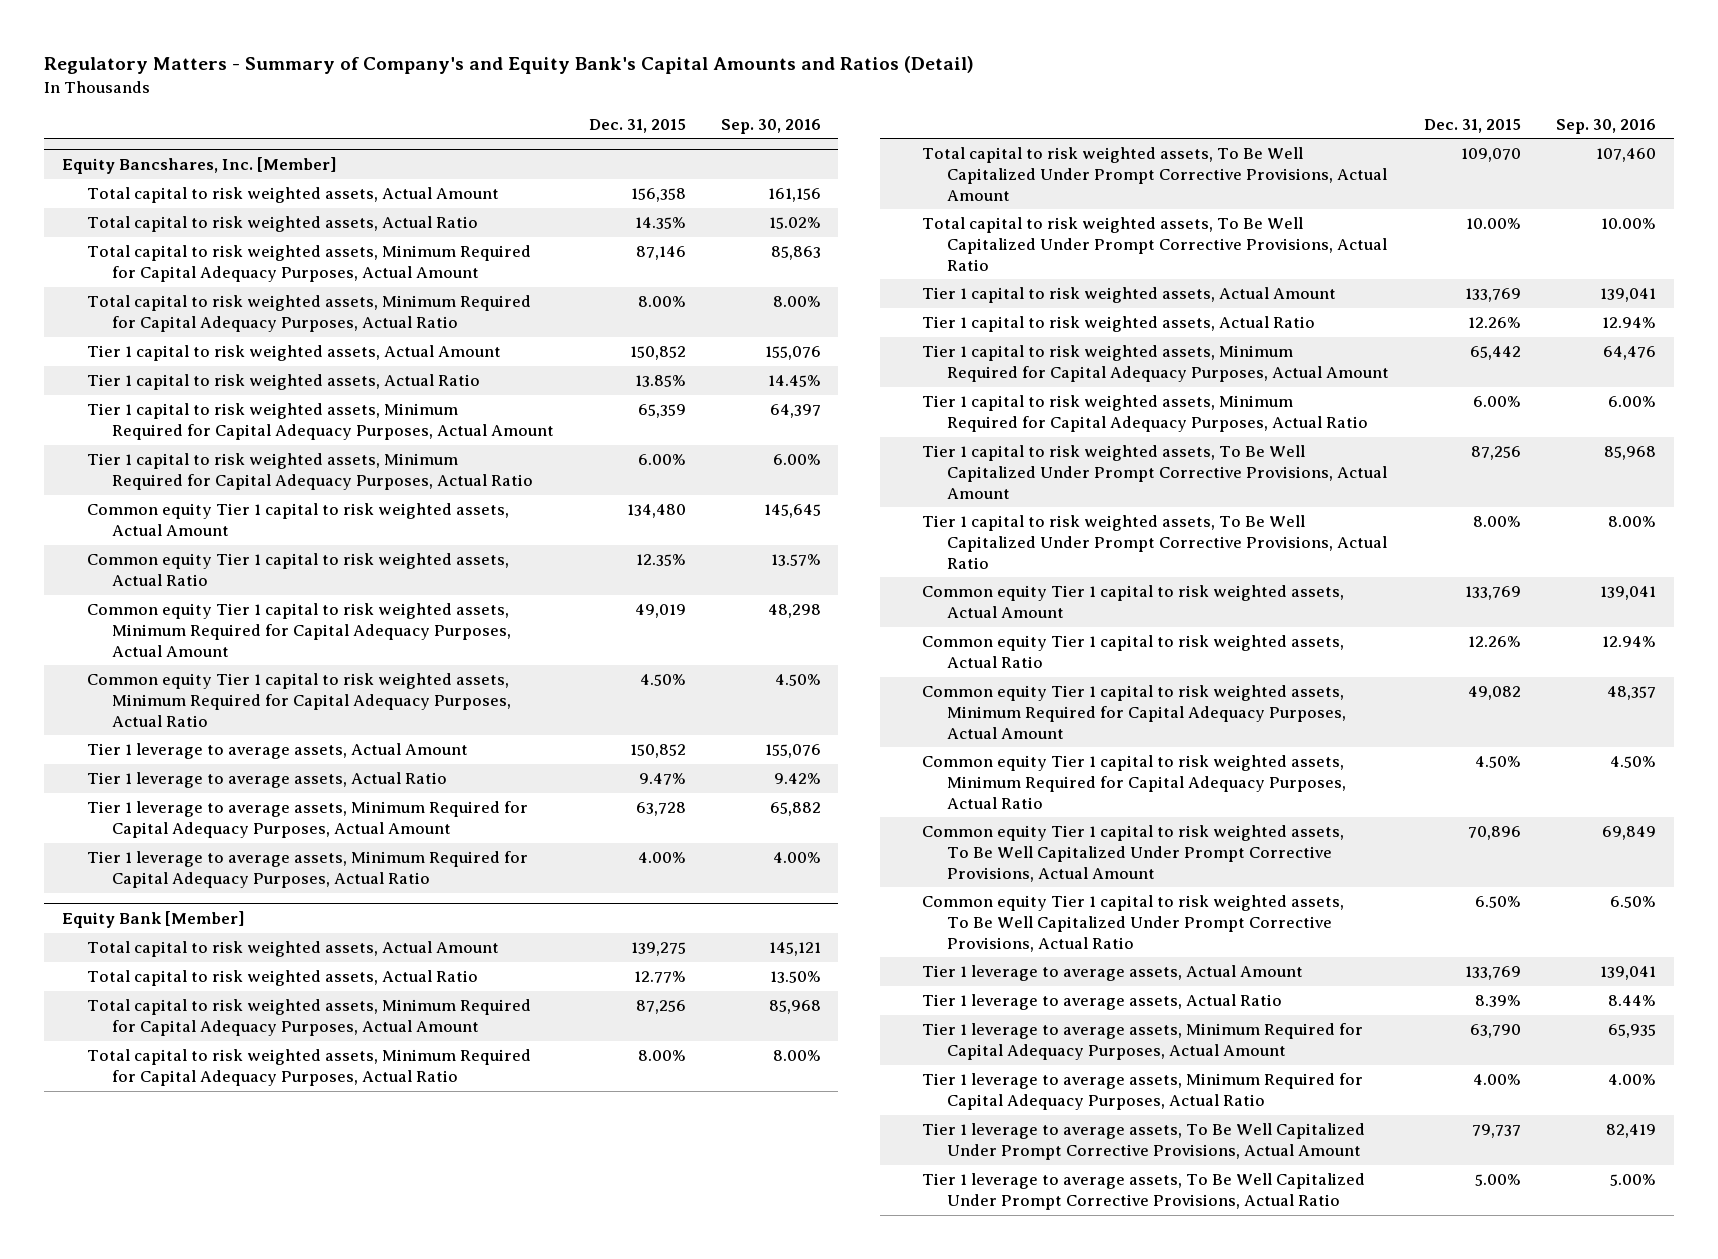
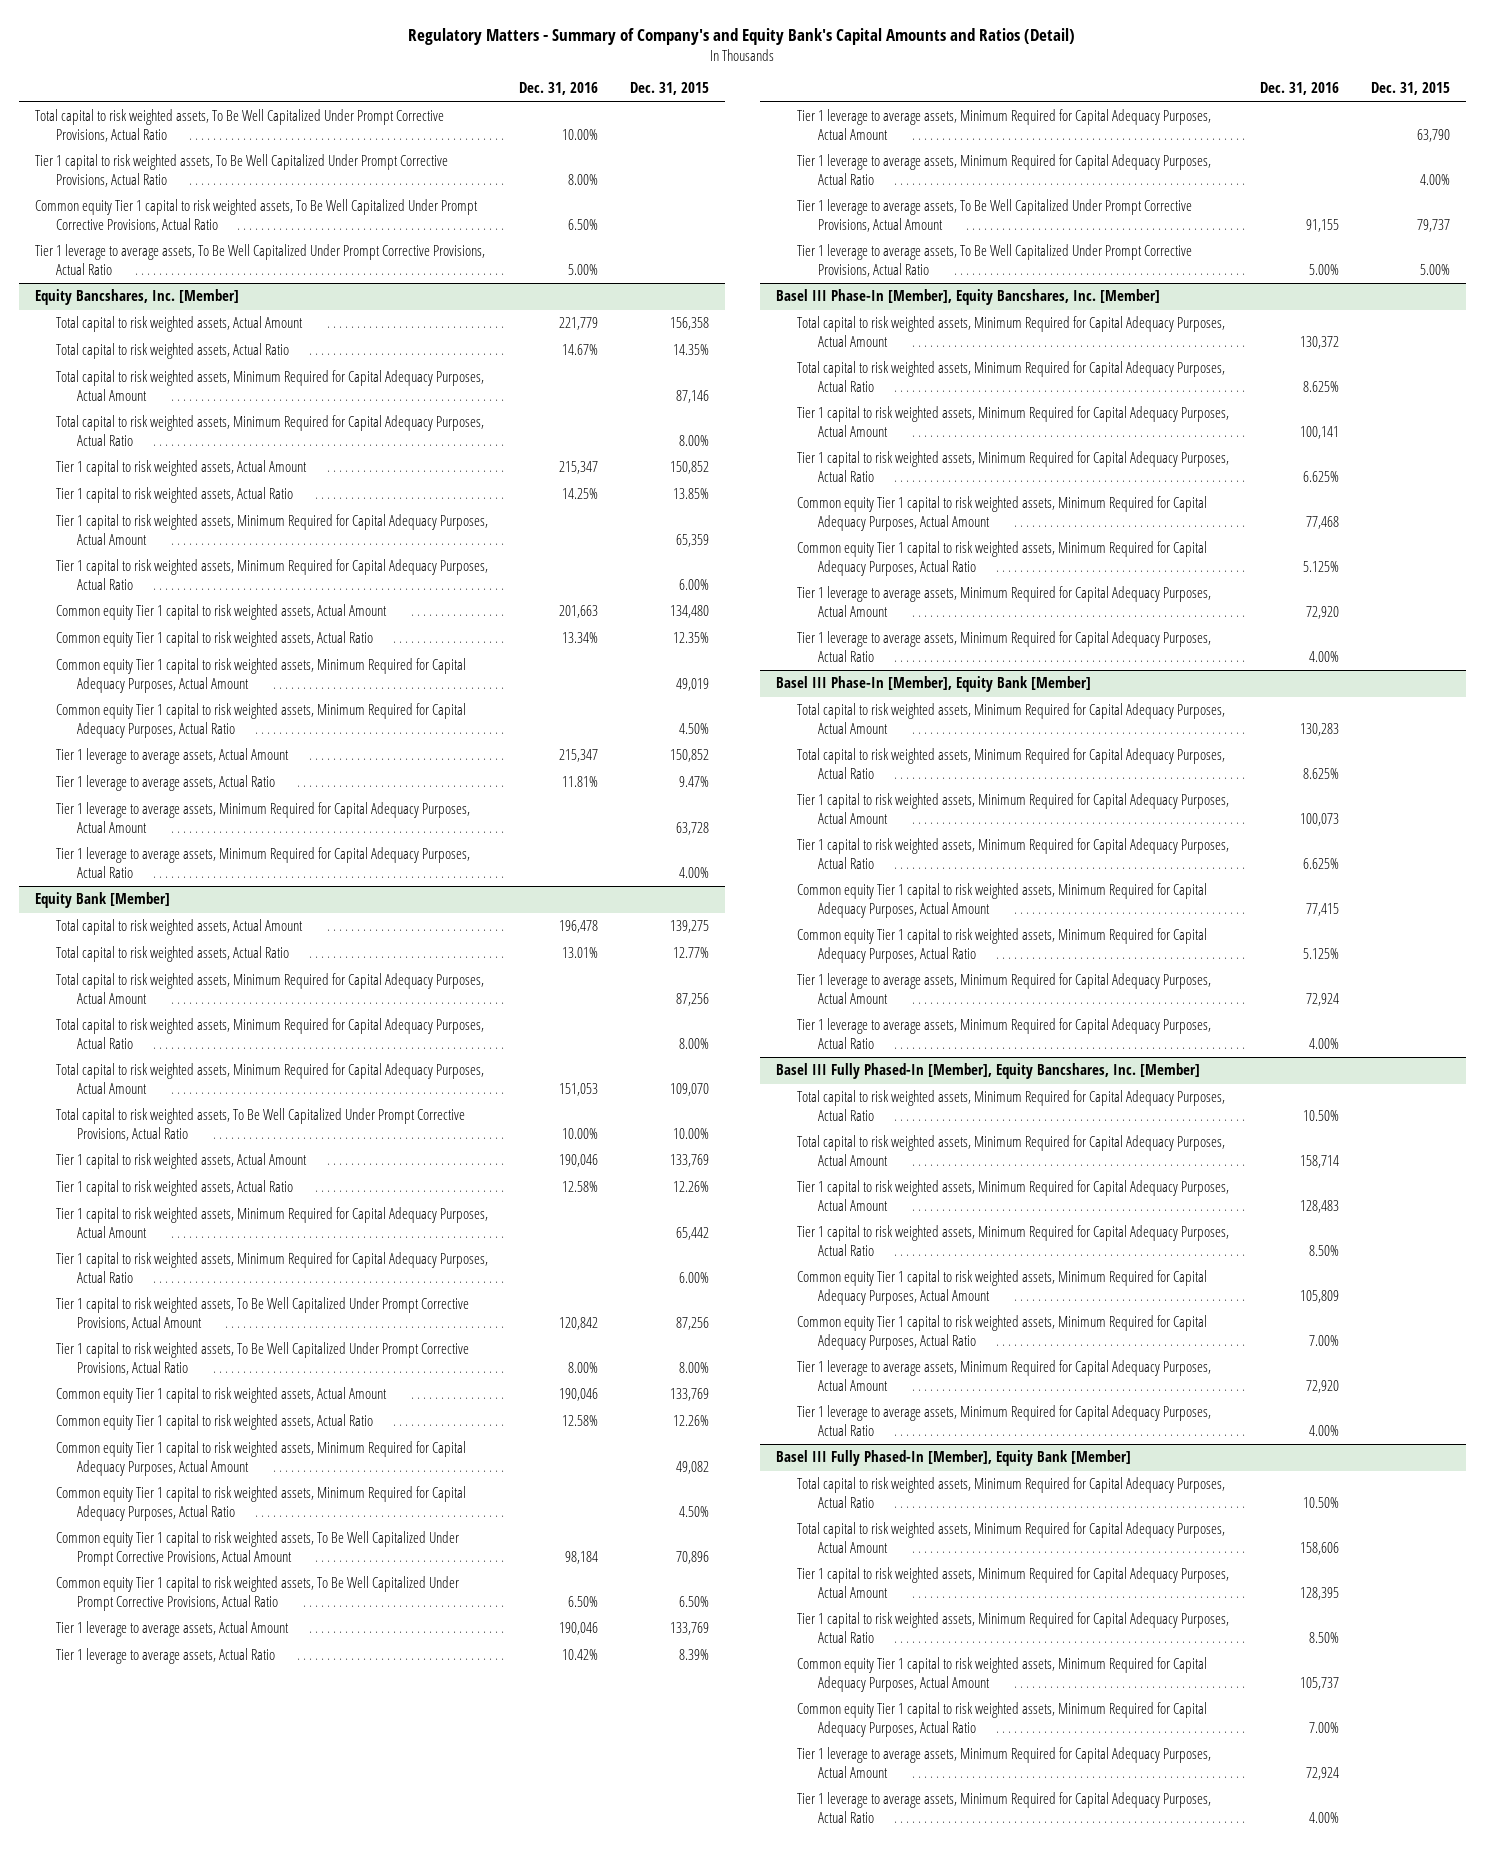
[720,118,821,134] Sep. 30, 2016 -> none
none -> [519,82,599,96] Dec. 31, 2016
none -> [34,109,444,142] Total capital to risk weighted assets, To Be Well Capitalized Under Prompt Corrective Provisions, Actual Ratio
none -> [34,154,448,187] Tier 1 capital to risk weighted assets, To Be Well Capitalized Under Prompt Corrective Provisions, Actual Ratio
none -> [34,199,478,232] Common equity Tier 1 capital to risk weighted assets, To Be Well Capitalized Under Prompt Corrective Provisions, Actual Ratio
none -> [34,244,485,275] Tier 1 leverage to average assets, To Be Well Capitalized Under Prompt Corrective Provisions, Actual Ratio
[922,147,1388,201] Total capital to risk weighted assets, To Be Well Capitalized Under Prompt Corrective Provisions, Actual Amount -> [56,1063,485,1094] Total capital to risk weighted assets, Minimum Required for Capital Adequacy Purposes, Actual Amount
none -> [775,289,1160,306] Basel III Phase-In [Member], Equity Bancshares, Inc. [Member]
none -> [797,316,1226,347] Total capital to risk weighted assets, Minimum Required for Capital Adequacy Purposes, Actual Amount
none -> [797,361,1226,392] Total capital to risk weighted assets, Minimum Required for Capital Adequacy Purposes, Actual Ratio
none -> [797,406,1230,437] Tier 1 capital to risk weighted assets, Minimum Required for Capital Adequacy Purposes, Actual Amount
none -> [797,451,1230,482] Tier 1 capital to risk weighted assets, Minimum Required for Capital Adequacy Purposes, Actual Ratio
none -> [797,496,1208,531] Common equity Tier 1 capital to risk weighted assets, Minimum Required for Capital Adequacy Purposes, Actual Amount
none -> [797,541,1208,576] Common equity Tier 1 capital to risk weighted assets, Minimum Required for Capital Adequacy Purposes, Actual Ratio
none -> [797,586,1212,617] Tier 1 leverage to average assets, Minimum Required for Capital Adequacy Purposes, Actual Amount
none -> [797,631,1212,662] Tier 1 leverage to average assets, Minimum Required for Capital Adequacy Purposes, Actual Ratio
none -> [775,676,1091,693] Basel III Phase-In [Member], Equity Bank [Member]
none -> [797,703,1226,734] Total capital to risk weighted assets, Minimum Required for Capital Adequacy Purposes, Actual Amount
none -> [797,748,1226,779] Total capital to risk weighted assets, Minimum Required for Capital Adequacy Purposes, Actual Ratio
none -> [797,793,1230,824] Tier 1 capital to risk weighted assets, Minimum Required for Capital Adequacy Purposes, Actual Amount
none -> [797,838,1230,869] Tier 1 capital to risk weighted assets, Minimum Required for Capital Adequacy Purposes, Actual Ratio
none -> [797,883,1208,918] Common equity Tier 1 capital to risk weighted assets, Minimum Required for Capital Adequacy Purposes, Actual Amount
none -> [797,928,1208,963] Common equity Tier 1 capital to risk weighted assets, Minimum Required for Capital Adequacy Purposes, Actual Ratio
none -> [797,973,1212,1004] Tier 1 leverage to average assets, Minimum Required for Capital Adequacy Purposes, Actual Amount
none -> [797,1018,1212,1049] Tier 1 leverage to average assets, Minimum Required for Capital Adequacy Purposes, Actual Ratio
none -> [775,1063,1200,1080] Basel III Fully Phased-In [Member], Equity Bancshares, Inc. [Member]
none -> [797,1090,1226,1121] Total capital to risk weighted assets, Minimum Required for Capital Adequacy Purposes, Actual Ratio
none -> [797,1135,1226,1166] Total capital to risk weighted assets, Minimum Required for Capital Adequacy Purposes, Actual Amount
none -> [797,1180,1230,1211] Tier 1 capital to risk weighted assets, Minimum Required for Capital Adequacy Purposes, Actual Amount
none -> [797,1225,1230,1256] Tier 1 capital to risk weighted assets, Minimum Required for Capital Adequacy Purposes, Actual Ratio
none -> [797,1270,1208,1305] Common equity Tier 1 capital to risk weighted assets, Minimum Required for Capital Adequacy Purposes, Actual Amount
none -> [797,1315,1208,1350] Common equity Tier 1 capital to risk weighted assets, Minimum Required for Capital Adequacy Purposes, Actual Ratio
none -> [797,1360,1212,1391] Tier 1 leverage to average assets, Minimum Required for Capital Adequacy Purposes, Actual Amount
none -> [797,1405,1212,1436] Tier 1 leverage to average assets, Minimum Required for Capital Adequacy Purposes, Actual Ratio
none -> [775,1450,1131,1467] Basel III Fully Phased-In [Member], Equity Bank [Member]
none -> [797,1477,1226,1508] Total capital to risk weighted assets, Minimum Required for Capital Adequacy Purposes, Actual Ratio
none -> [797,1522,1226,1553] Total capital to risk weighted assets, Minimum Required for Capital Adequacy Purposes, Actual Amount
none -> [797,1567,1230,1598] Tier 1 capital to risk weighted assets, Minimum Required for Capital Adequacy Purposes, Actual Amount
none -> [797,1612,1230,1643] Tier 1 capital to risk weighted assets, Minimum Required for Capital Adequacy Purposes, Actual Ratio
none -> [797,1657,1208,1692] Common equity Tier 1 capital to risk weighted assets, Minimum Required for Capital Adequacy Purposes, Actual Amount
none -> [797,1702,1208,1737] Common equity Tier 1 capital to risk weighted assets, Minimum Required for Capital Adequacy Purposes, Actual Ratio
none -> [797,1747,1212,1778] Tier 1 leverage to average assets, Minimum Required for Capital Adequacy Purposes, Actual Amount
none -> [797,1792,1212,1823] Tier 1 leverage to average assets, Minimum Required for Capital Adequacy Purposes, Actual Ratio

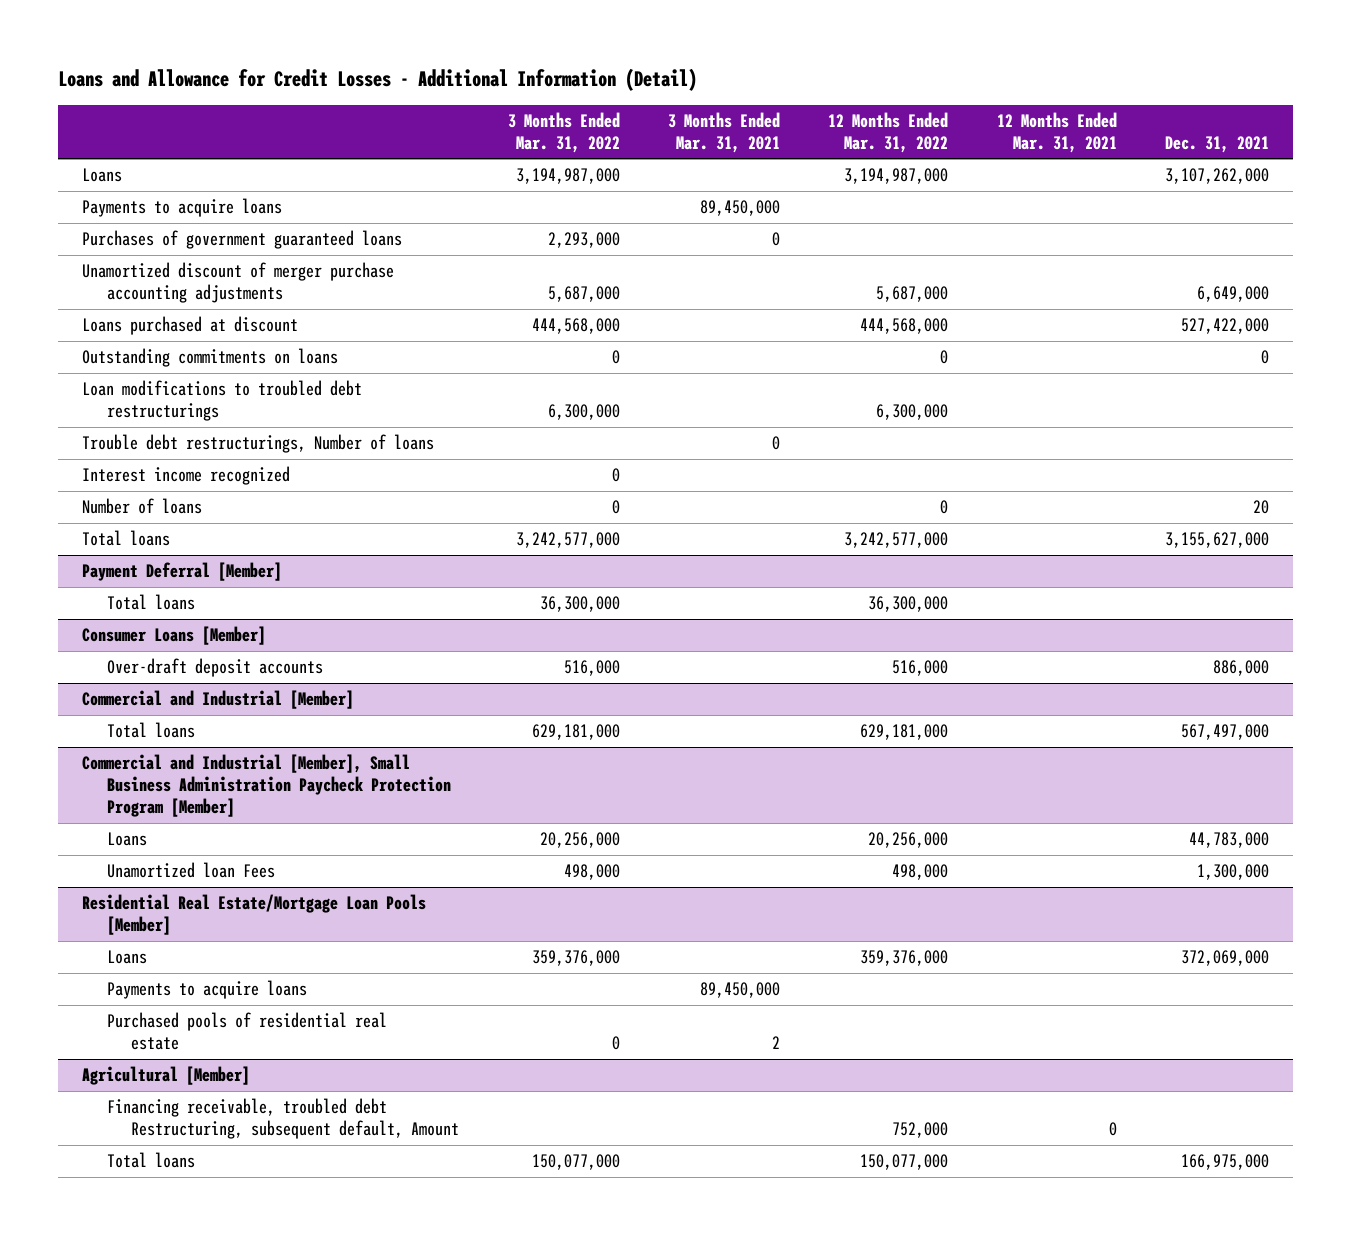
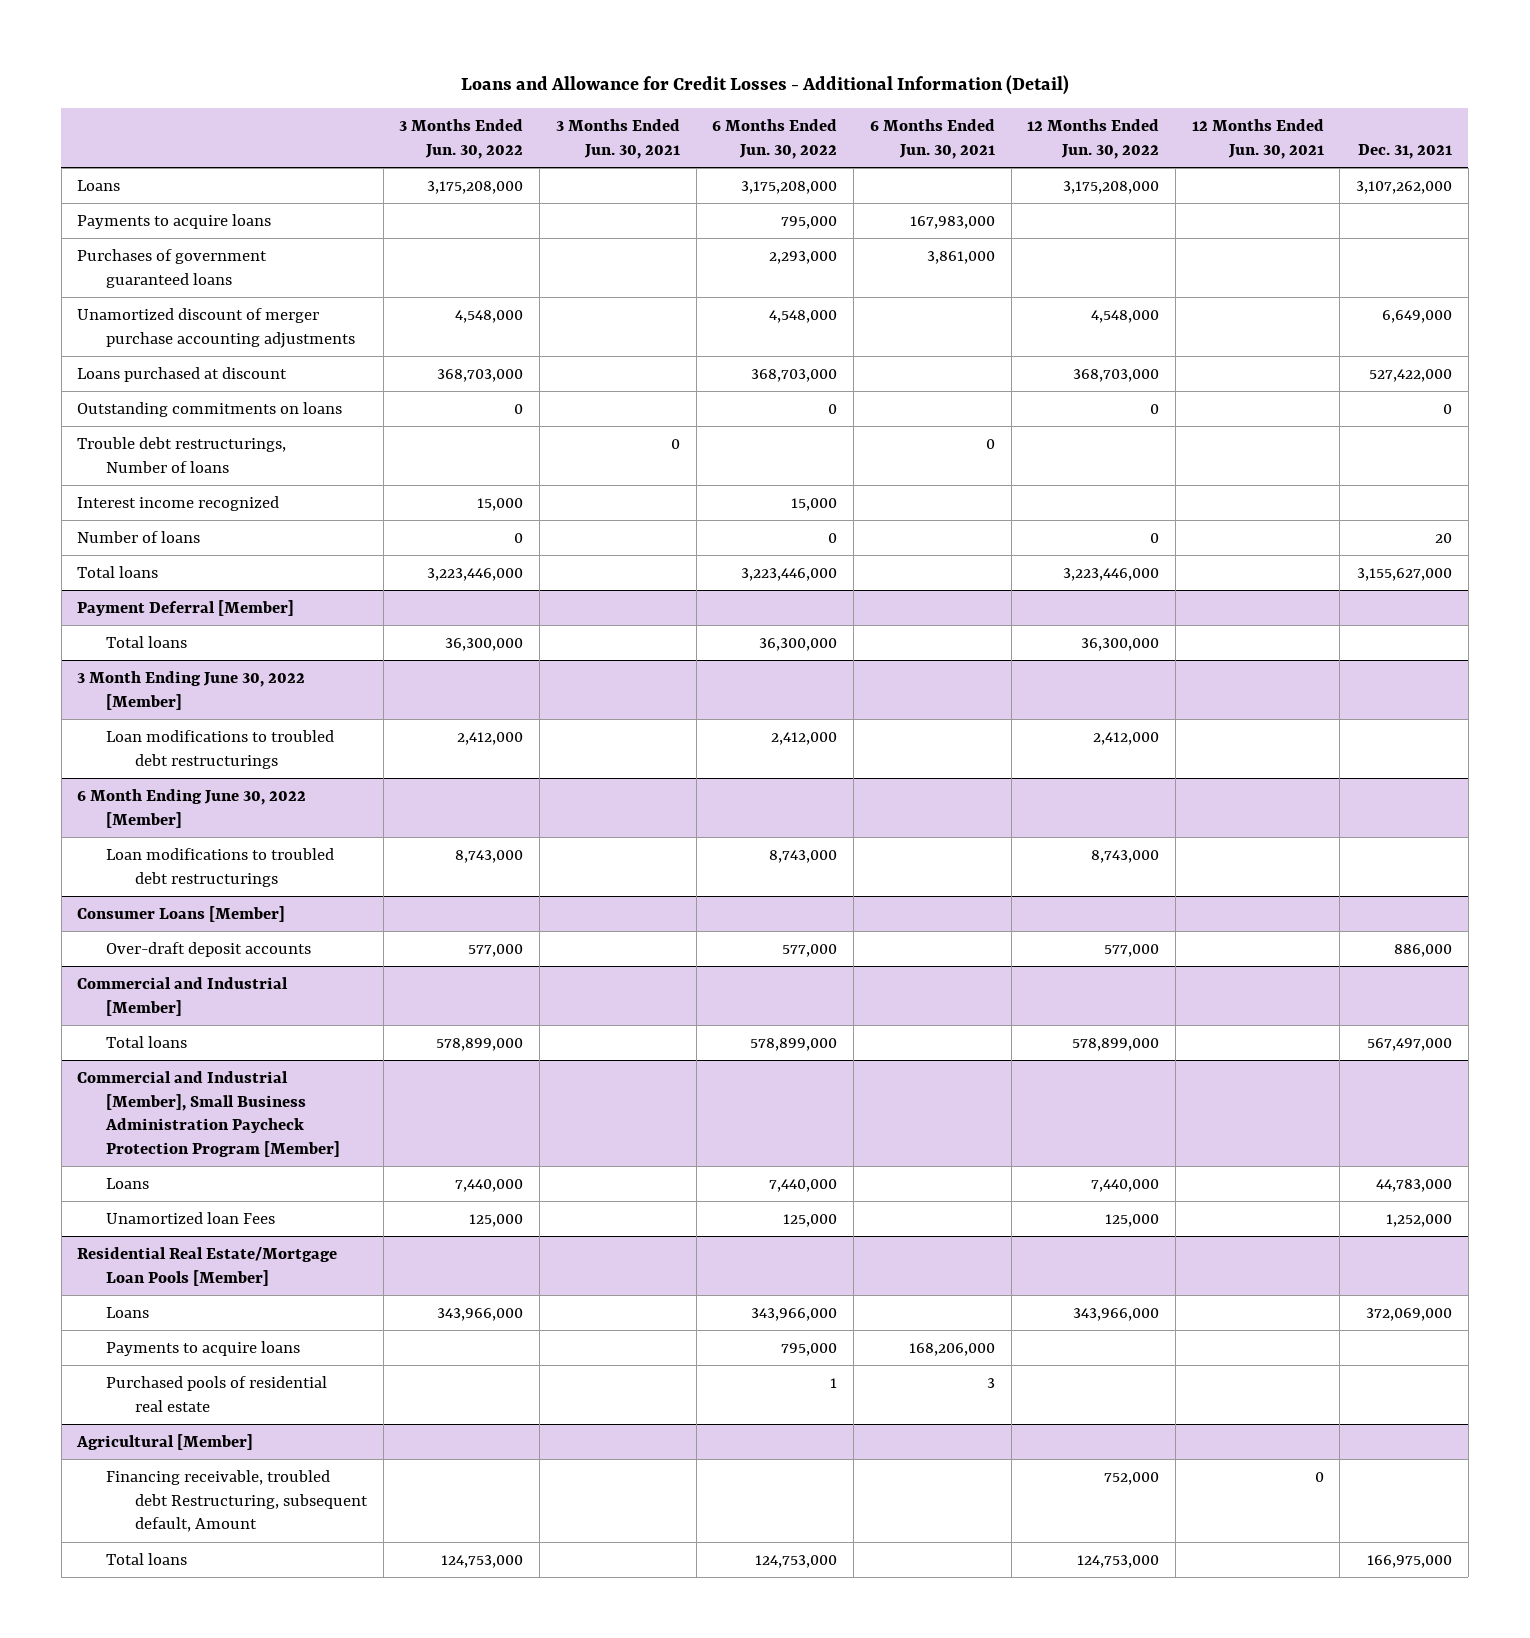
[507,111,620,153] 3 Months Ended Mar. 31, 2022 -> none
[668,111,781,153] 3 Months Ended Mar. 31, 2021 -> none
[828,111,949,153] 12 Months Ended Mar. 31, 2022 -> none
[996,111,1117,153] 12 Months Ended Mar. 31, 2021 -> none
none -> [399,119,524,159] 3 Months Ended Jun. 30, 2022
none -> [555,119,680,159] 3 Months Ended Jun. 30, 2021
none -> [712,119,838,159] 6 Months Ended Jun. 30, 2022
none -> [869,119,995,159] 6 Months Ended Jun. 30, 2021
none -> [1027,119,1160,159] 12 Months Ended Jun. 30, 2022
none -> [1191,119,1324,159] 12 Months Ended Jun. 30, 2021
[82,380,363,422] Loan modifications to troubled debt restructurings -> none
none -> [77,670,306,710] 3 Month Ending June 30, 2022 [Member]
none -> [106,729,335,769] Loan modifications to troubled debt restructurings
none -> [77,788,307,828] 6 Month Ending June 30, 2022 [Member]
none -> [106,847,335,887] Loan modifications to troubled debt restructurings
[1196,864,1269,881] 1,300,000 -> [1386,1213,1453,1227] 1,252,000

